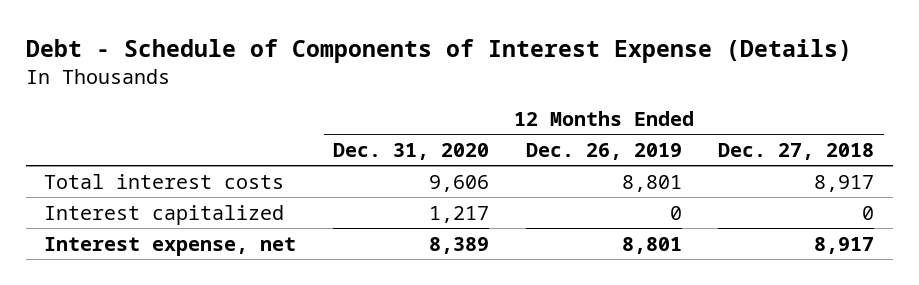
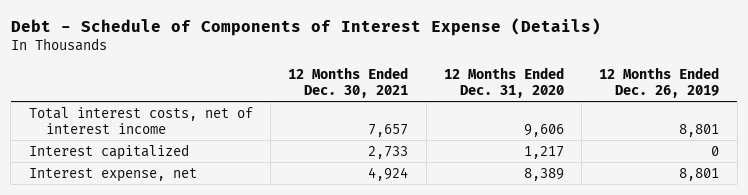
[718,143,875,161] Dec. 27, 2018 -> none
none -> [288,66,409,98] 12 Months Ended Dec. 30, 2021
[44,173,285,189] Total interest costs -> [28,106,253,134] Total interest costs, net of interest income

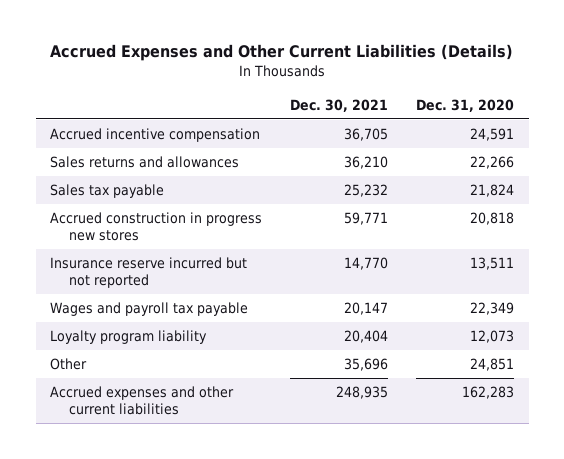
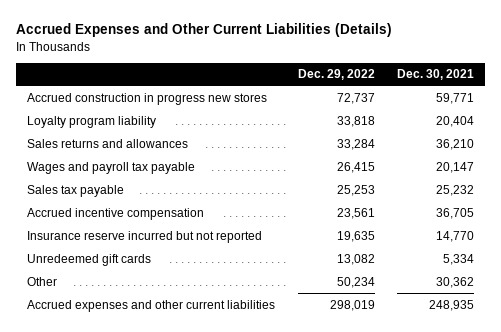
[416,98,515,112] Dec. 31, 2020 -> none
none -> [297,69,375,81] Dec. 29, 2022
[49,212,262,242] Accrued construction in progress new stores -> [27,92,268,105] Accrued construction in progress new stores
[49,330,207,345] Loyalty program liability -> [27,115,157,128] Loyalty program liability
[49,302,248,317] Wages and payroll tax payable -> [27,161,196,174] Wages and payroll tax payable
[49,128,260,143] Accrued incentive compensation -> [27,207,205,220] Accrued incentive compensation
none -> [27,253,152,266] Unredeemed gift cards
[344,358,389,372] 35,696 -> [436,276,475,288] 30,362

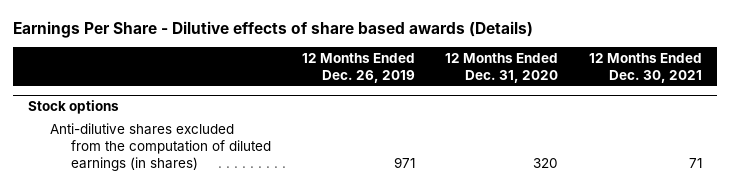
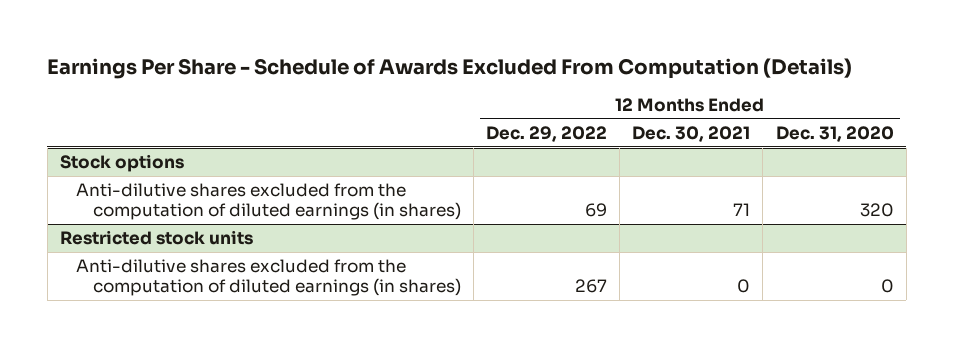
[12,20,533,38] Earnings Per Share - Dilutive effects of share based awards (Details) -> [47,58,853,80] Earnings Per Share - Schedule of Awards Excluded From Computation (Details)
[301,53,415,83] 12 Months Ended Dec. 26, 2019 -> none
none -> [486,125,608,142] Dec. 29, 2022
none -> [59,230,253,246] Restricted stock units
none -> [76,259,461,297] Anti-dilutive shares excluded from the computation of diluted earnings (in shares)

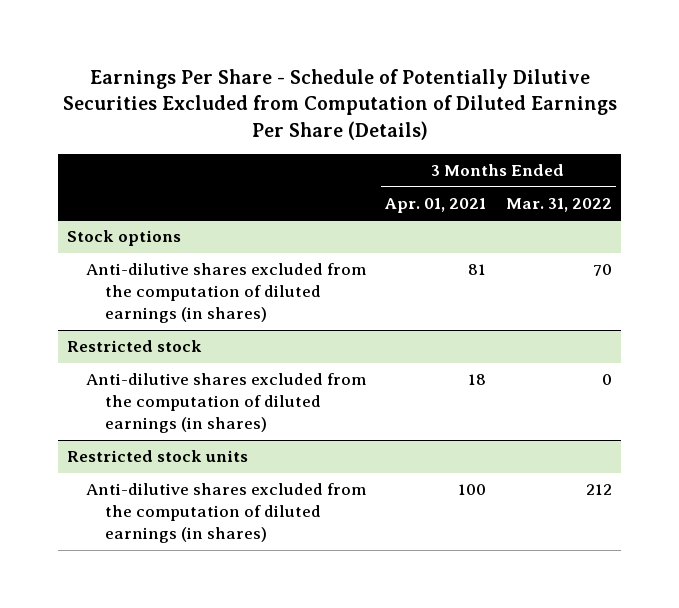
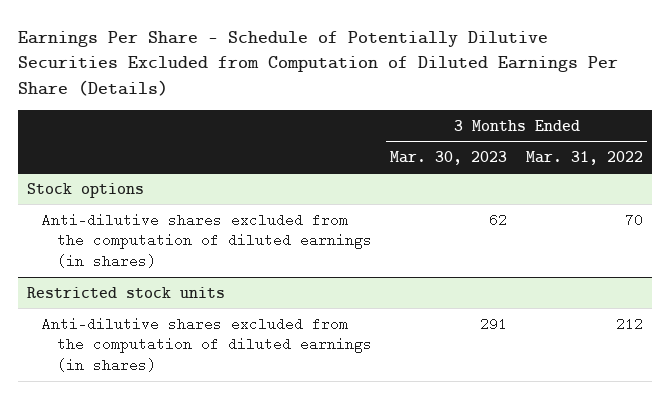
[384,197,487,213] Apr. 01, 2021 -> none
none -> [390,150,508,165] Mar. 30, 2023
[67,340,203,353] Restricted stock -> none
[86,373,367,434] Anti-dilutive shares excluded from the computation of diluted earnings (in shares) -> none

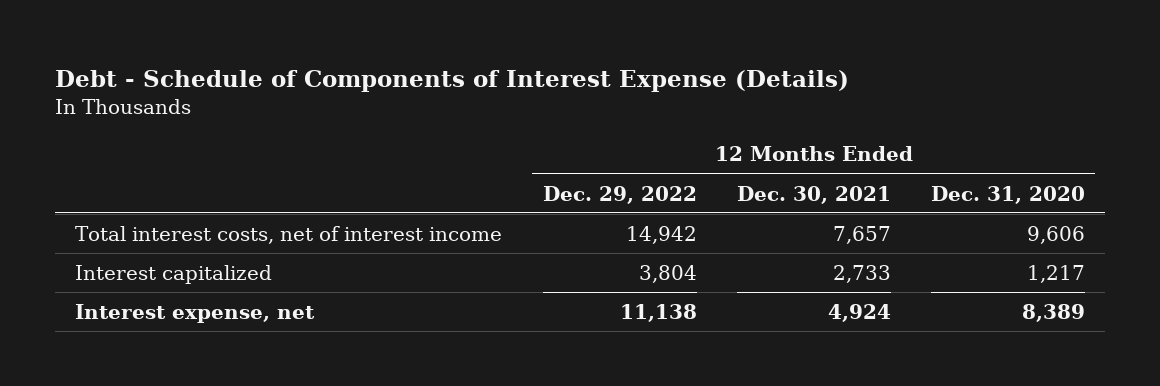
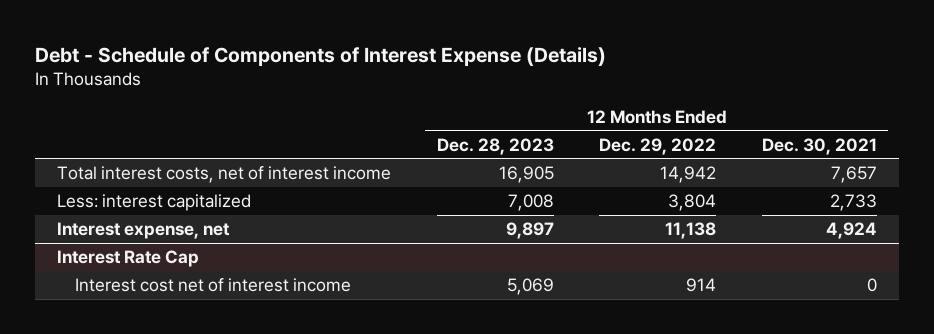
[930,185,1085,204] Dec. 31, 2020 -> none
none -> [436,137,554,155] Dec. 28, 2023
[75,265,273,285] Interest capitalized -> [57,194,252,212] Less: interest capitalized
none -> [57,250,200,268] Interest Rate Cap
none -> [75,278,352,293] Interest cost net of interest income

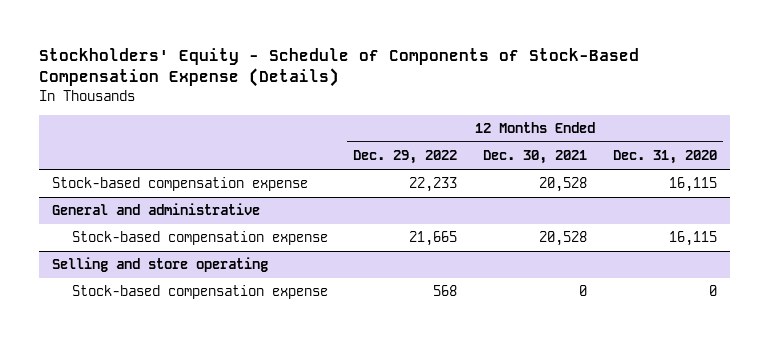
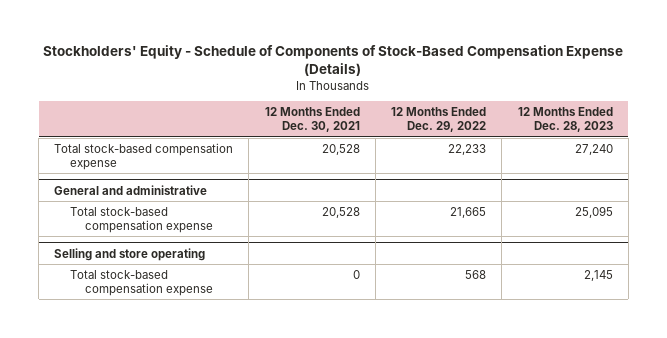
[612,150,717,165] Dec. 31, 2020 -> none
none -> [517,107,613,133] 12 Months Ended Dec. 28, 2023
[52,177,309,192] Stock-based compensation expense -> [54,142,234,170] Total stock-based compensation expense
[71,231,328,246] Stock-based compensation expense -> [69,206,213,233] Total stock-based compensation expense
[71,285,328,300] Stock-based compensation expense -> [69,269,213,296] Total stock-based compensation expense

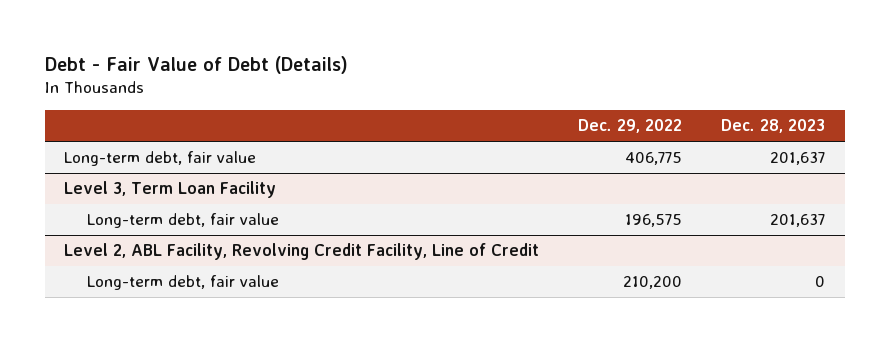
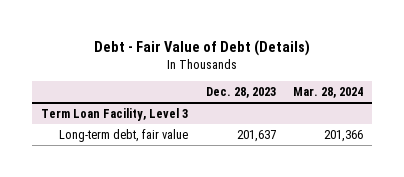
[578,119,683,134] Dec. 29, 2022 -> none
none -> [292,87,363,99] Mar. 28, 2024
[64,151,257,167] Long-term debt, fair value -> none
[64,181,277,199] Level 3, Term Loan Facility -> [41,108,189,122] Term Loan Facility, Level 3
[64,243,540,261] Level 2, ABL Facility, Revolving Credit Facility, Line of Credit -> none
[86,275,279,291] Long-term debt, fair value -> none

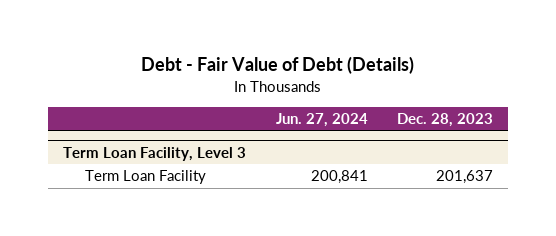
[292,87,363,99] Mar. 28, 2024 -> none
none -> [275,112,368,127] Jun. 27, 2024
[59,129,189,143] Long-term debt, fair value -> [85,170,207,185] Term Loan Facility

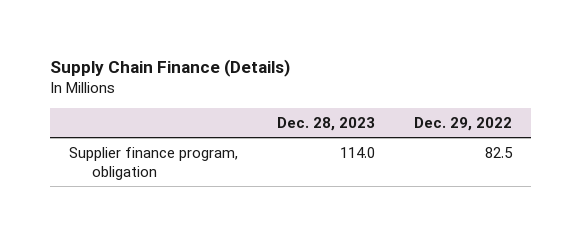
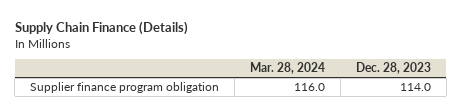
[413,116,512,131] Dec. 29, 2022 -> none
none -> [250,62,326,75] Mar. 28, 2024
[69,146,239,180] Supplier finance program, obligation -> [30,82,220,94] Supplier finance program obligation

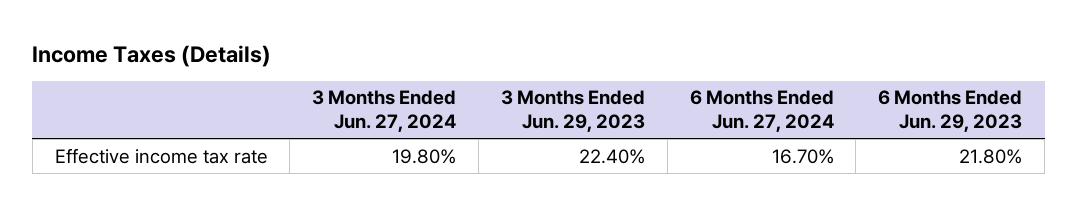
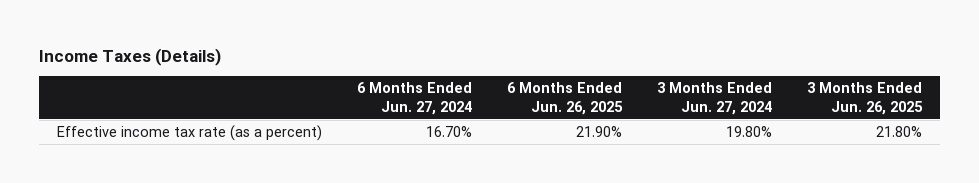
[500,90,645,133] 3 Months Ended Jun. 29, 2023 -> none
[878,90,1023,133] 6 Months Ended Jun. 29, 2023 -> none
none -> [507,82,624,115] 6 Months Ended Jun. 26, 2025
none -> [807,82,924,115] 3 Months Ended Jun. 26, 2025
[54,147,268,164] Effective income tax rate -> [56,125,322,142] Effective income tax rate (as a percent)

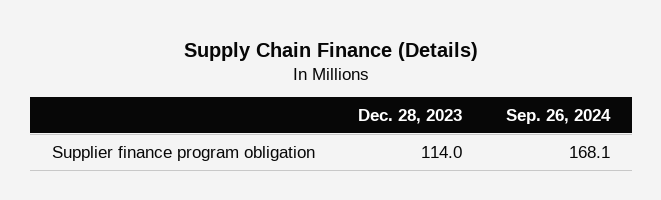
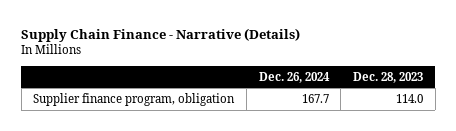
[183,41,478,61] Supply Chain Finance (Details) -> [21,28,301,43] Supply Chain Finance - Narrative (Details)
[505,108,611,124] Sep. 26, 2024 -> none
none -> [258,71,330,83] Dec. 26, 2024
[51,145,315,161] Supplier finance program obligation -> [33,92,236,106] Supplier finance program, obligation

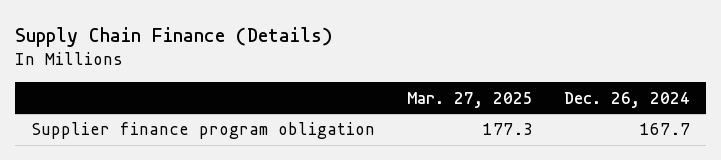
[21,28,301,43] Supply Chain Finance - Narrative (Details) -> [15,27,334,48] Supply Chain Finance (Details)
[352,71,423,83] Dec. 28, 2023 -> none
none -> [406,91,533,108] Mar. 27, 2025
[33,92,236,106] Supplier finance program, obligation -> [31,122,376,140] Supplier finance program obligation

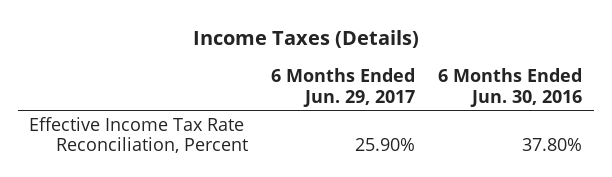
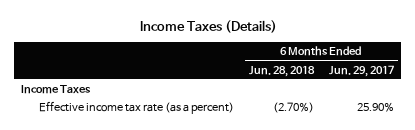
[438,68,583,107] 6 Months Ended Jun. 30, 2016 -> none
none -> [248,65,315,77] Jun. 28, 2018
none -> [21,85,92,95] Income Taxes
[29,116,249,154] Effective Income Tax Rate Reconciliation, Percent -> [38,101,234,115] Effective income tax rate (as a percent)

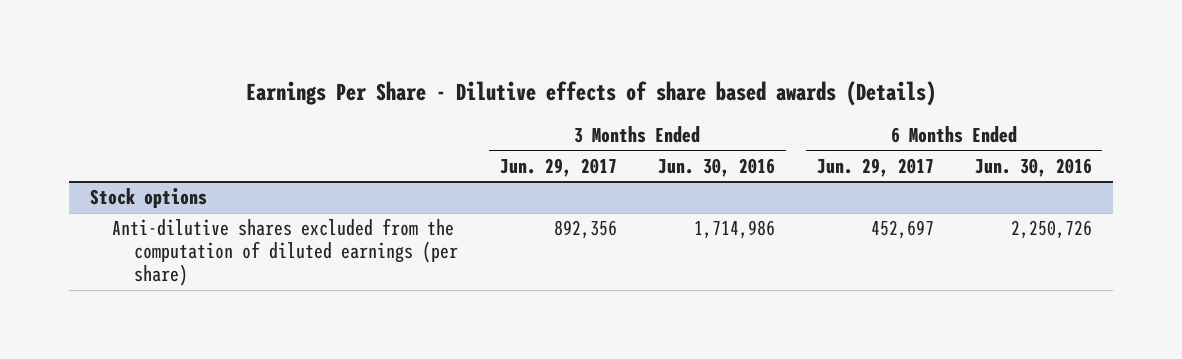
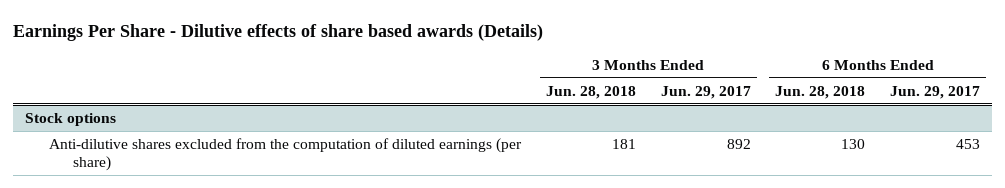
[658,158,776,178] Jun. 30, 2016 -> none
[975,158,1093,178] Jun. 30, 2016 -> none
none -> [545,85,636,99] Jun. 28, 2018
none -> [775,85,866,99] Jun. 28, 2018
[553,220,617,240] 892,356 -> [726,138,751,149] 892
[870,220,934,240] 452,697 -> [956,138,981,149] 453

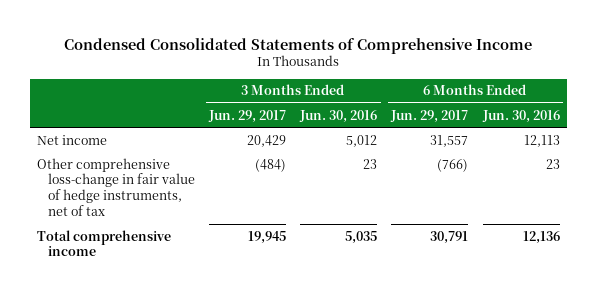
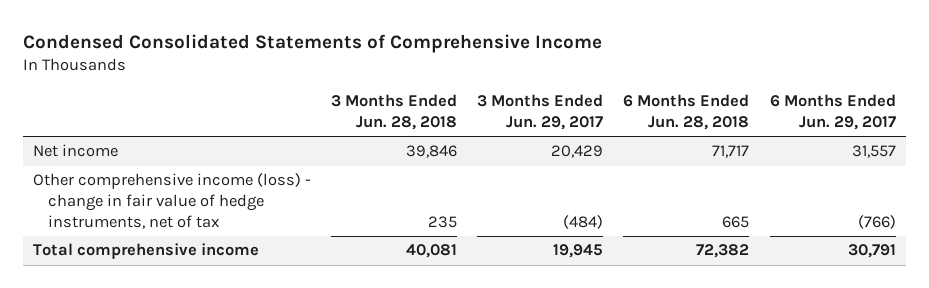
[299,109,378,123] Jun. 30, 2016 -> none
[481,109,560,123] Jun. 30, 2016 -> none
none -> [331,94,458,131] 3 Months Ended Jun. 28, 2018
none -> [623,94,750,131] 6 Months Ended Jun. 28, 2018
[37,157,196,217] Other comprehensive loss-change in fair value of hedge instruments, net of tax -> [32,173,311,230] Other comprehensive income (loss) - change in fair value of hedge instruments, net of tax

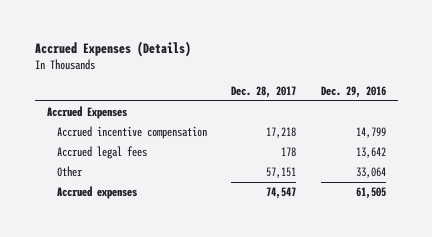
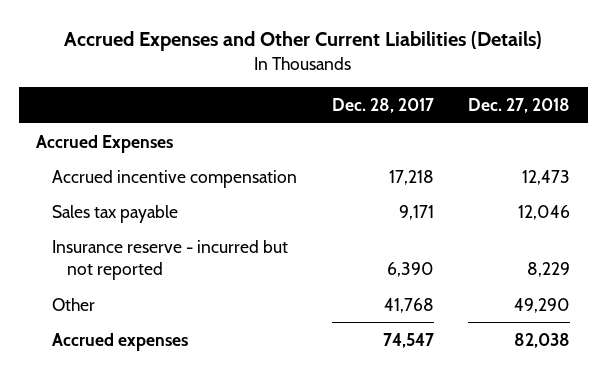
[34,41,191,58] Accrued Expenses (Details) -> [64,31,543,52] Accrued Expenses and Other Current Liabilities (Details)
[320,85,386,98] Dec. 29, 2016 -> none
none -> [468,98,571,114] Dec. 27, 2018
[57,146,148,160] Accrued legal fees -> none
none -> [51,204,178,223] Sales tax payable
none -> [51,239,288,281] Insurance reserve - incurred but not reported
[266,167,297,179] 57,151 -> [383,297,434,313] 41,768

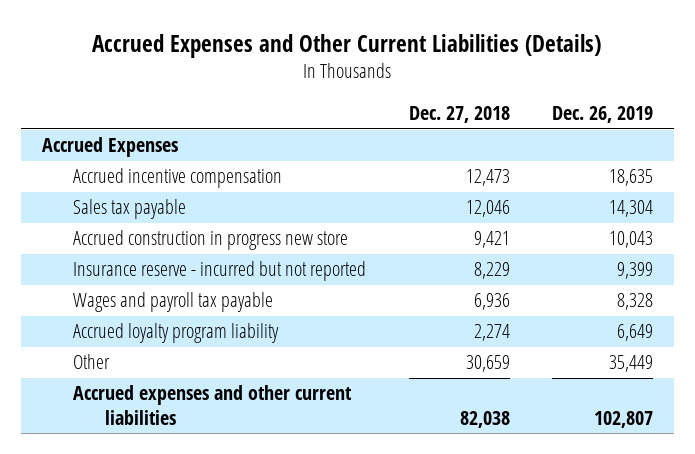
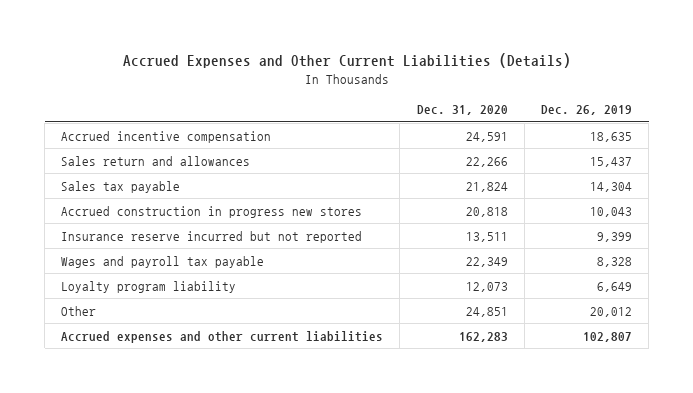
[408,106,510,124] Dec. 27, 2018 -> none
none -> [416,105,508,116] Dec. 31, 2020
[42,137,179,158] Accrued Expenses -> none
none -> [61,155,251,166] Sales return and allowances
[73,230,349,251] Accrued construction in progress new store -> [61,205,363,218] Accrued construction in progress new stores
[73,261,367,282] Insurance reserve - incurred but not reported -> [61,230,363,243] Insurance reserve incurred but not reported
[73,323,280,344] Accrued loyalty program liability -> [61,280,237,293] Loyalty program liability
[608,355,653,373] 35,449 -> [589,306,632,317] 20,012

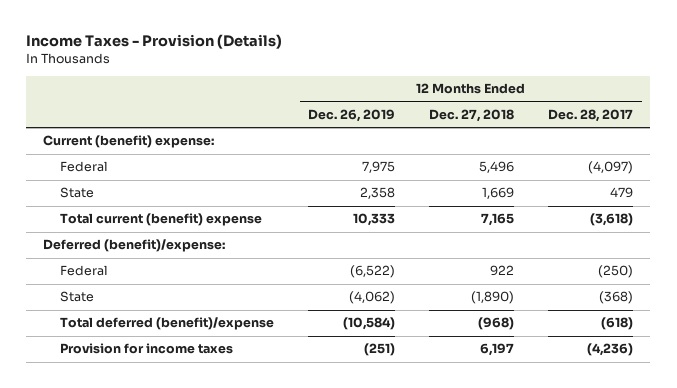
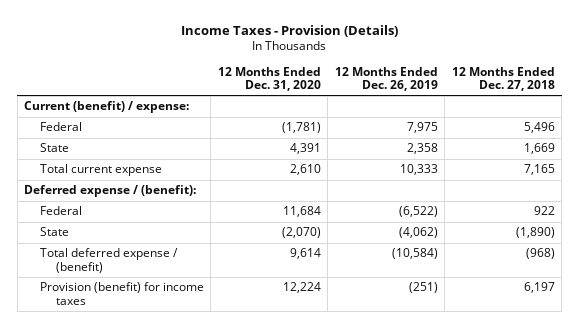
[548,108,634,122] Dec. 28, 2017 -> none
none -> [217,66,321,92] 12 Months Ended Dec. 31, 2020
[43,135,215,149] Current (benefit) expense: -> [24,101,190,114] Current (benefit) / expense:
[60,213,263,227] Total current (benefit) expense -> [39,164,162,177] Total current expense
[43,239,226,253] Deferred (benefit)/expense: -> [24,185,197,198] Deferred expense / (benefit):
[60,317,275,331] Total deferred (benefit)/expense -> [39,248,178,273] Total deferred expense / (benefit)
[60,343,234,355] Provision for income taxes -> [39,282,204,305] Provision (benefit) for income taxes

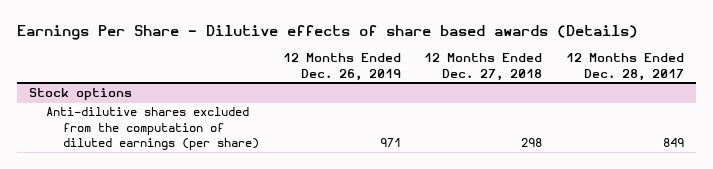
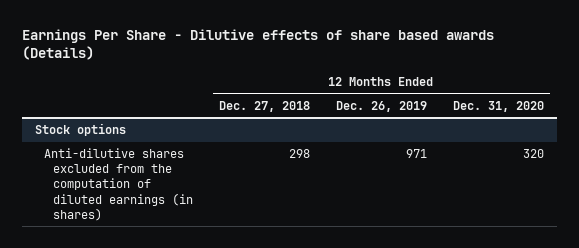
[566,53,685,81] 12 Months Ended Dec. 28, 2017 -> none
none -> [452,100,544,112] Dec. 31, 2020
[45,107,260,151] Anti-dilutive shares excluded from the computation of diluted earnings (per share) -> [44,148,194,221] Anti-dilutive shares excluded from the computation of diluted earnings (in shares)

